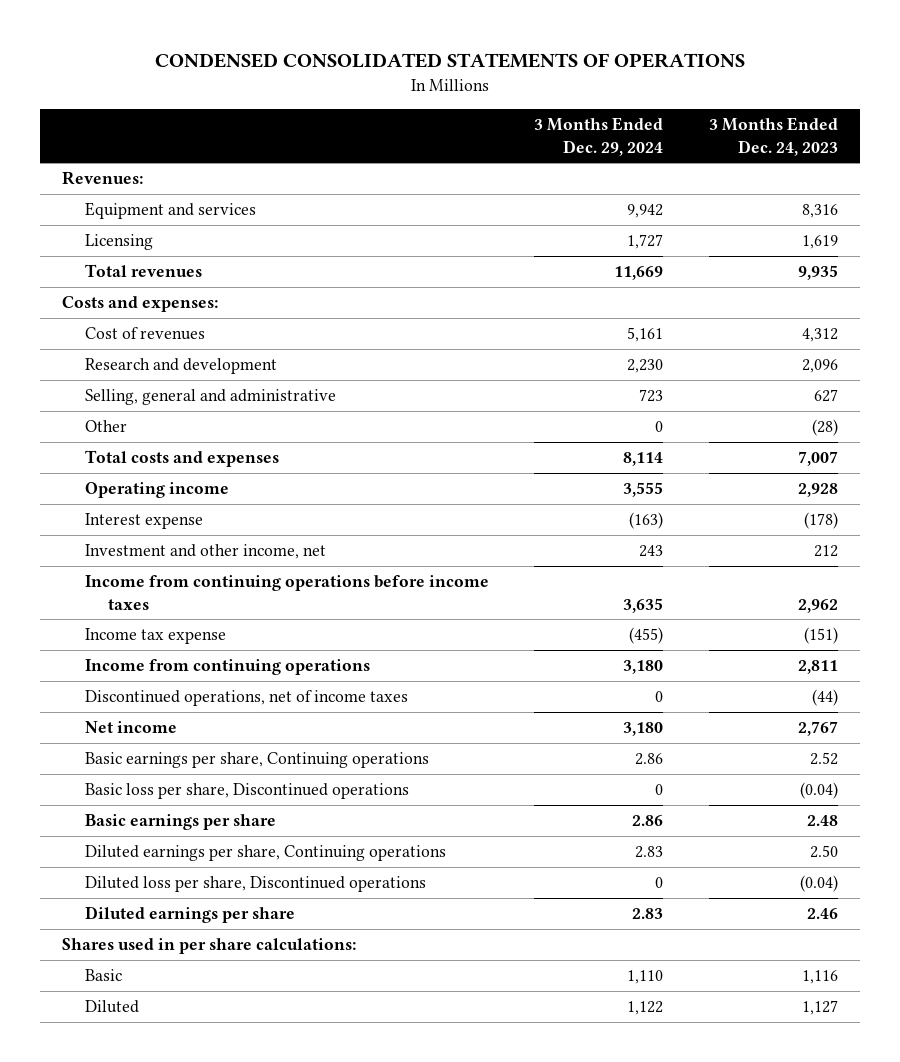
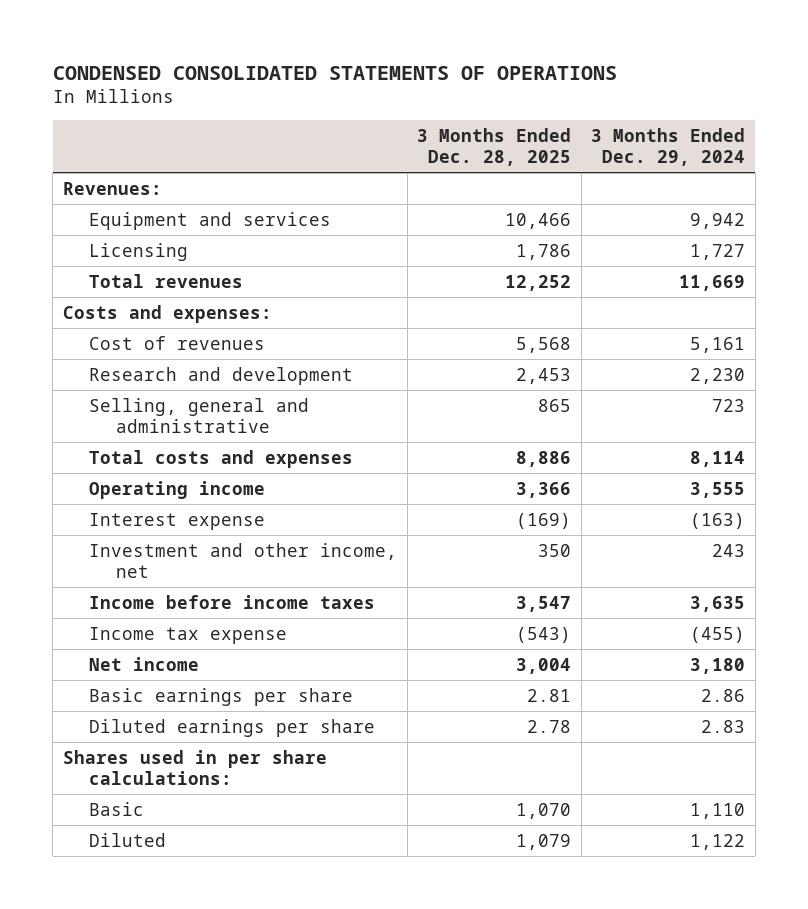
[708,116,838,156] 3 Months Ended Dec. 24, 2023 -> none
none -> [417,128,572,167] 3 Months Ended Dec. 28, 2025
[85,420,128,433] Other -> none
[85,575,490,610] Income from continuing operations before income taxes -> [89,594,376,609] Income before income taxes
[85,659,371,676] Income from continuing operations -> none
[85,690,409,707] Discontinued operations, net of income taxes -> none
[85,752,430,769] Basic earnings per share, Continuing operations -> none
[85,783,410,800] Basic loss per share, Discontinued operations -> none
[85,845,447,862] Diluted earnings per share, Continuing operations -> none
[85,876,427,893] Diluted loss per share, Discontinued operations -> none

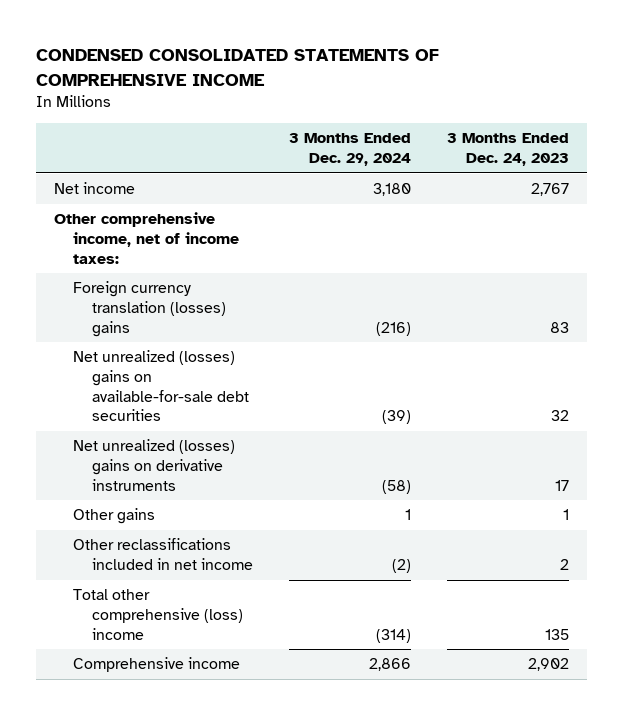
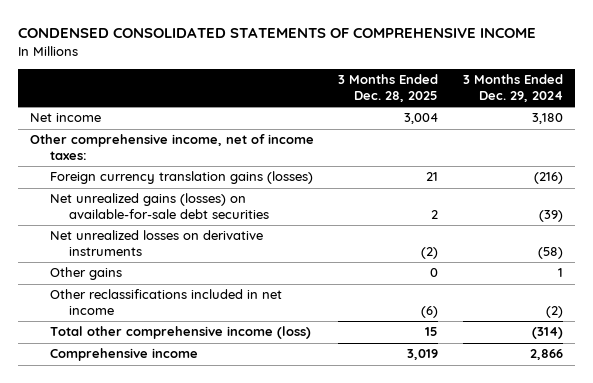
[446,133,569,166] 3 Months Ended Dec. 24, 2023 -> none
none -> [338,74,439,102] 3 Months Ended Dec. 28, 2025
[73,281,227,337] Foreign currency translation (losses) gains -> [49,171,313,185] Foreign currency translation gains (losses)
[73,350,250,422] Net unrealized (losses) gains on available-for-sale debt securities -> [49,193,270,219] Net unrealized gains (losses) on available-for-sale debt securities
[73,439,236,491] Net unrealized (losses) gains on derivative instruments -> [49,230,263,256] Net unrealized losses on derivative instruments
[73,589,244,640] Total other comprehensive (loss) income -> [49,326,311,340] Total other comprehensive income (loss)

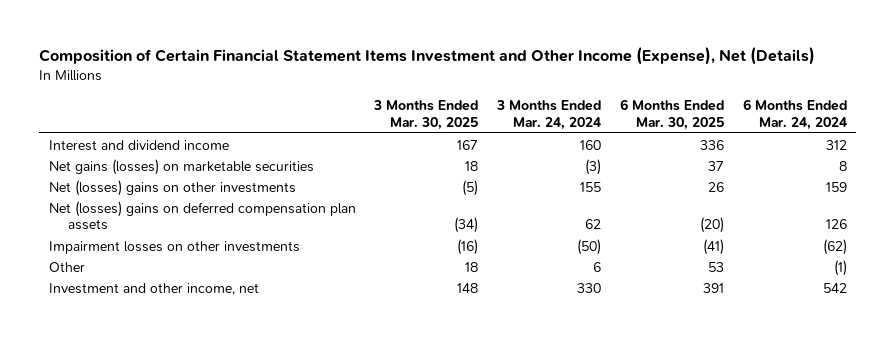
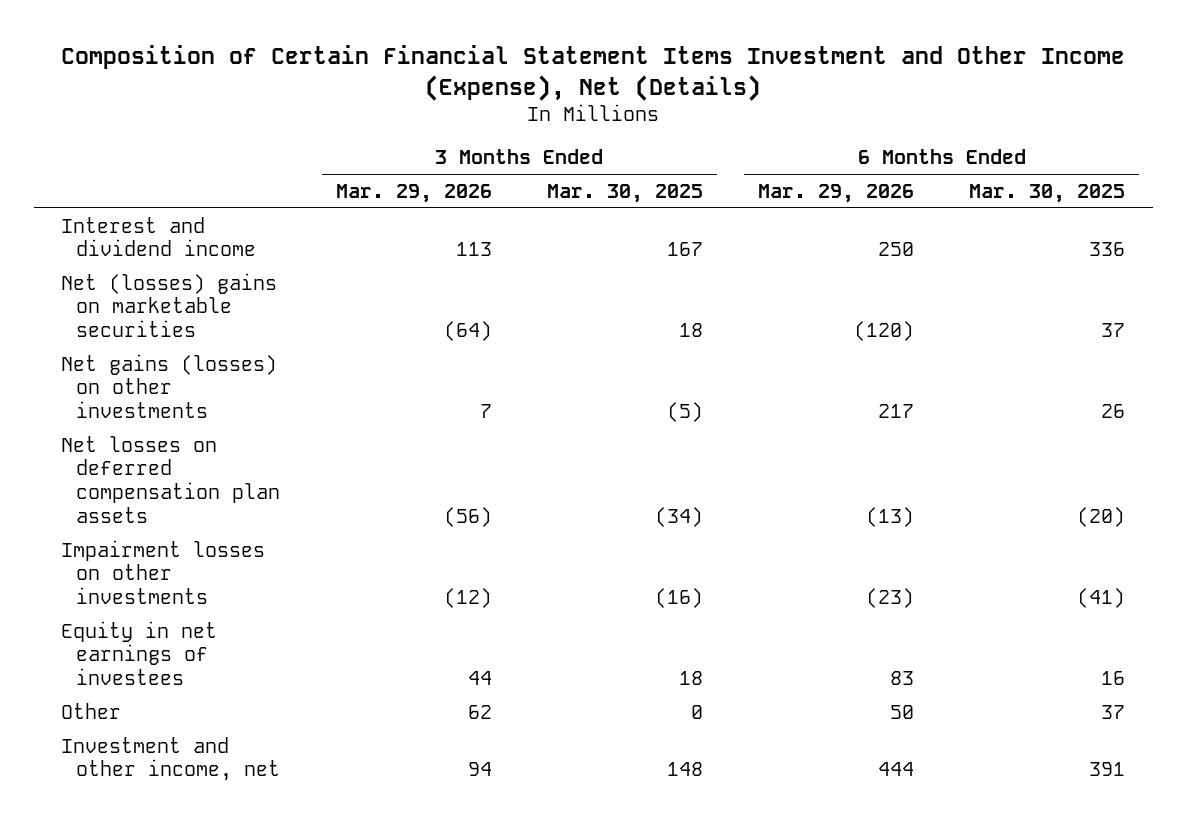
[496,99,602,130] 3 Months Ended Mar. 24, 2024 -> none
[742,98,847,130] 6 Months Ended Mar. 24, 2024 -> none
none -> [335,183,492,203] Mar. 29, 2026
none -> [757,183,914,203] Mar. 29, 2026
[48,158,314,175] Net gains (losses) on marketable securities -> [61,272,278,338] Net (losses) gains on marketable securities
[48,179,296,196] Net (losses) gains on other investments -> [61,353,278,419] Net gains (losses) on other investments
[48,200,356,231] Net (losses) gains on deferred compensation plan assets -> [61,435,281,523] Net losses on deferred compensation plan assets
none -> [61,620,218,686] Equity in net earnings of investees
[465,261,479,272] 18 -> [690,704,703,719] 0
[708,261,725,272] 53 -> [1101,704,1126,719] 37

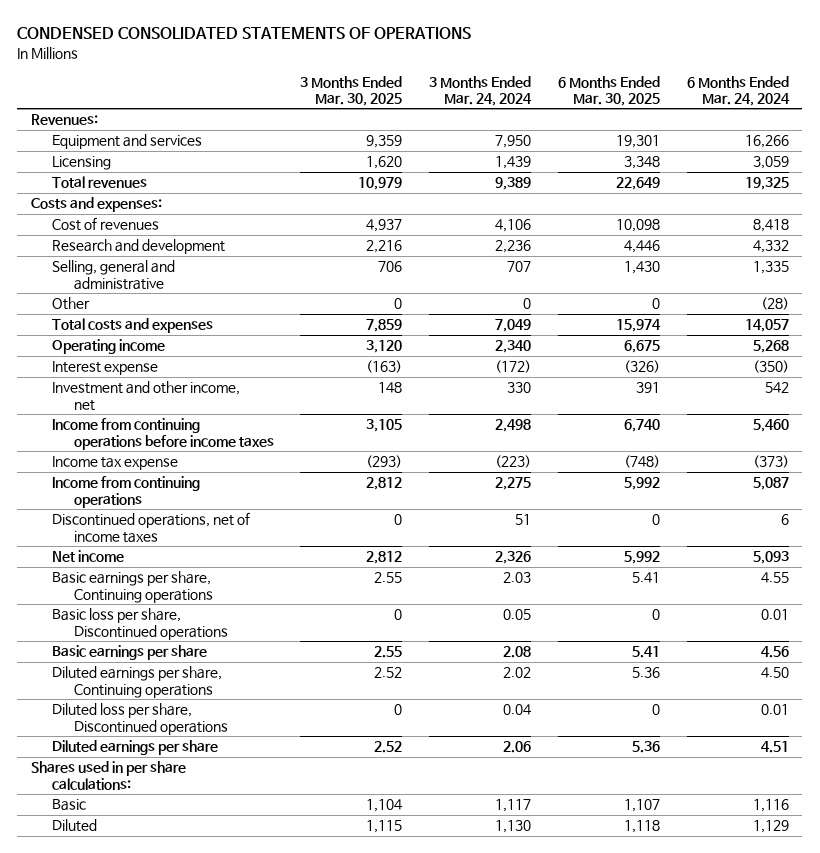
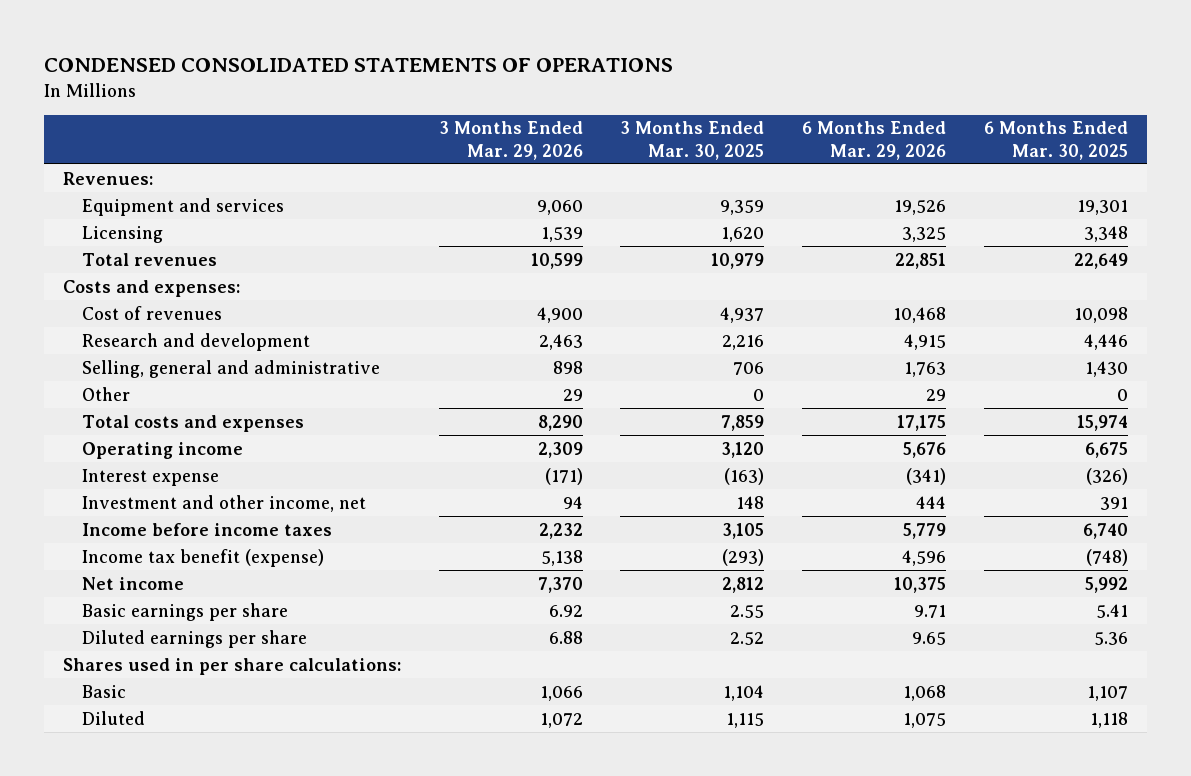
[429,75,533,107] 3 Months Ended Mar. 24, 2024 -> none
[687,75,791,107] 6 Months Ended Mar. 24, 2024 -> none
none -> [438,121,583,160] 3 Months Ended Mar. 29, 2026
none -> [802,121,947,160] 6 Months Ended Mar. 29, 2026
[52,476,201,508] Income from continuing operations -> none
[52,512,251,543] Discontinued operations, net of income taxes -> none
[52,418,274,450] Income from continuing operations before income taxes -> [82,522,333,536] Income before income taxes
[52,456,179,471] Income tax expense -> [82,548,325,567] Income tax benefit (expense)
[52,571,213,603] Basic earnings per share, Continuing operations -> none
[52,608,228,640] Basic loss per share, Discontinued operations -> none
[52,666,223,698] Diluted earnings per share, Continuing operations -> none
[52,703,228,735] Diluted loss per share, Discontinued operations -> none

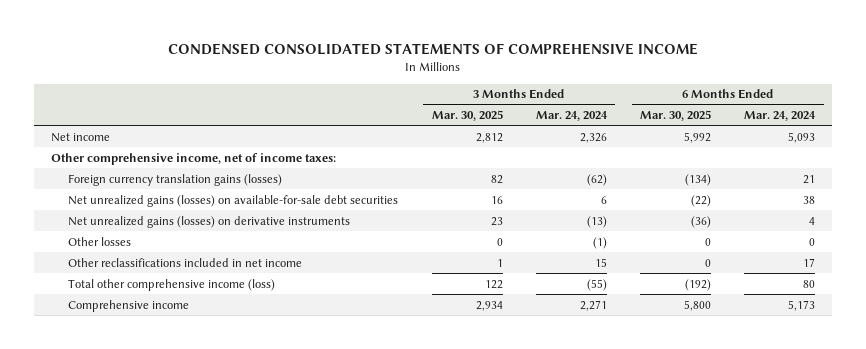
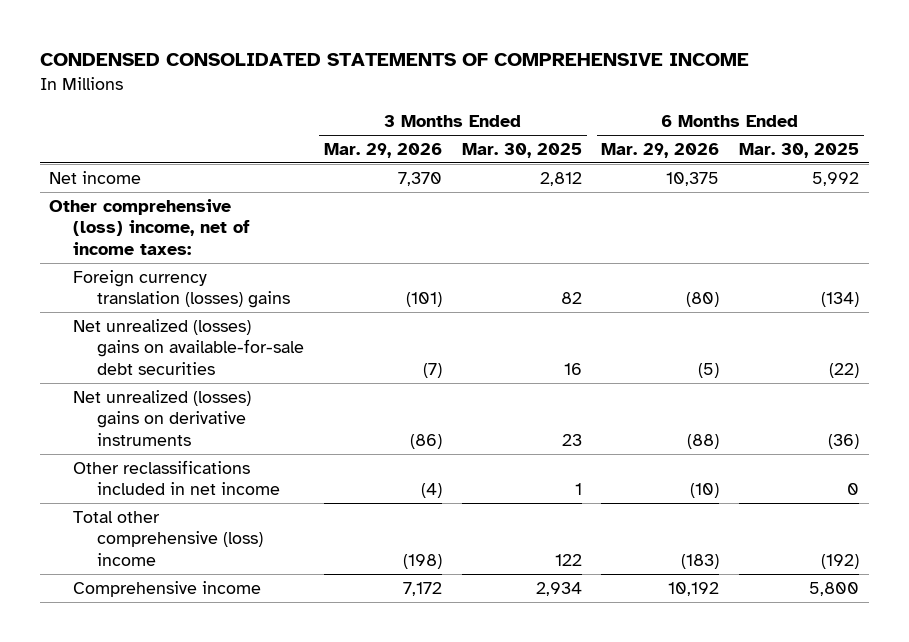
[535,110,608,121] Mar. 24, 2024 -> none
[744,110,817,121] Mar. 24, 2024 -> none
none -> [323,142,442,158] Mar. 29, 2026
none -> [601,142,720,158] Mar. 29, 2026
[68,236,132,246] Other losses -> none
[50,152,336,165] Other comprehensive income, net of income taxes: -> [49,198,251,255] Other comprehensive (loss) income, net of income taxes:
[68,173,283,186] Foreign currency translation gains (losses) -> [73,269,290,309] Foreign currency translation (losses) gains
[68,194,399,207] Net unrealized gains (losses) on available-for-sale debt securities -> [73,318,304,375] Net unrealized (losses) gains on available-for-sale debt securities
[68,215,351,228] Net unrealized gains (losses) on derivative instruments -> [73,389,252,446] Net unrealized (losses) gains on derivative instruments
[68,278,276,291] Total other comprehensive income (loss) -> [73,510,263,566] Total other comprehensive (loss) income

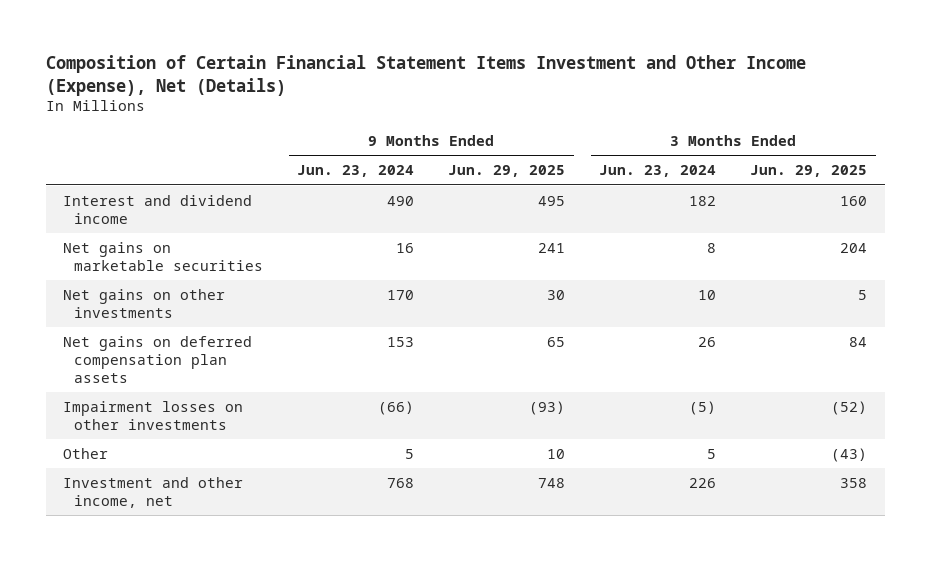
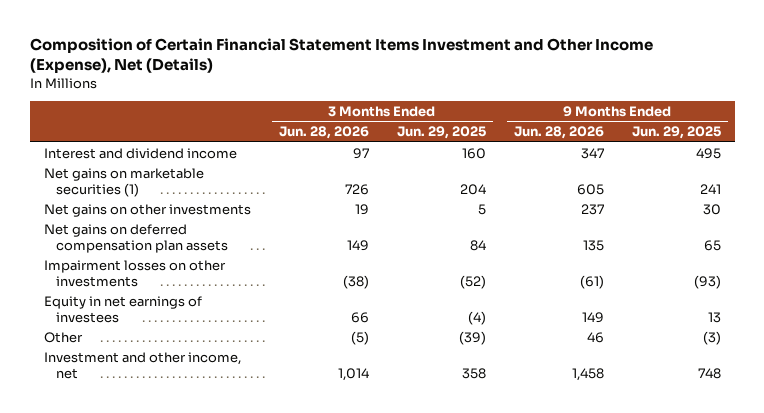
[297,165,415,178] Jun. 23, 2024 -> none
[599,165,717,178] Jun. 23, 2024 -> none
none -> [278,126,369,140] Jun. 28, 2026
none -> [513,126,604,140] Jun. 28, 2026
[63,242,264,271] Net gains on marketable securities -> [43,167,204,197] Net gains on marketable securities (1)
none -> [43,295,202,323] Equity in net earnings of investees
[547,449,566,460] 10 -> [702,330,721,345] (3)
[831,448,868,463] (43) -> [458,330,486,345] (39)

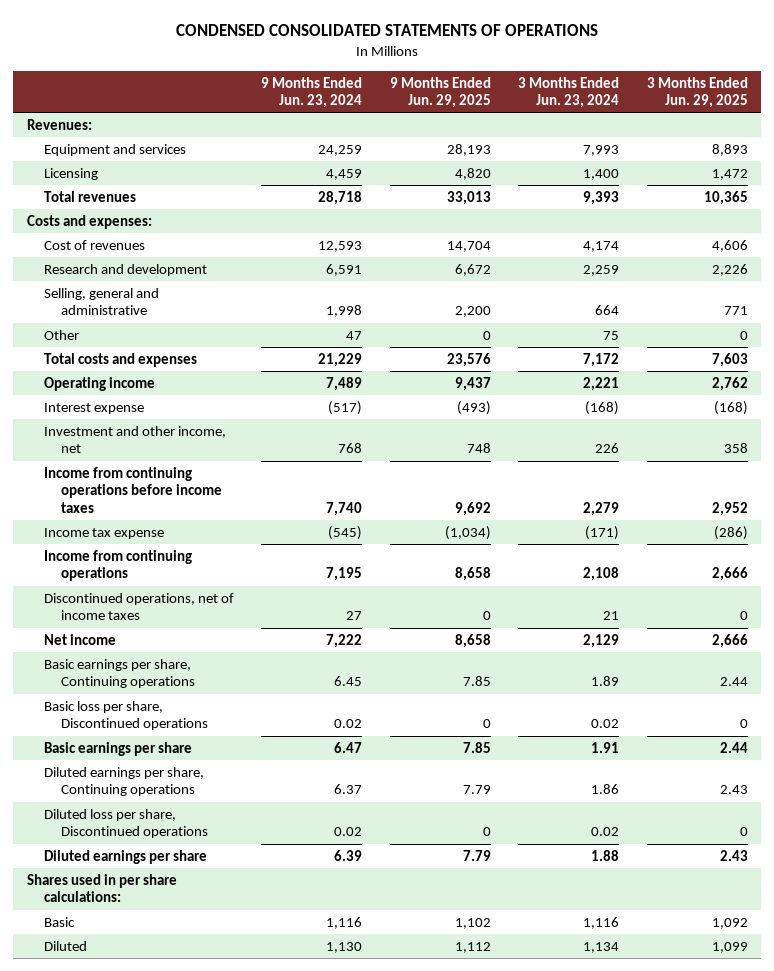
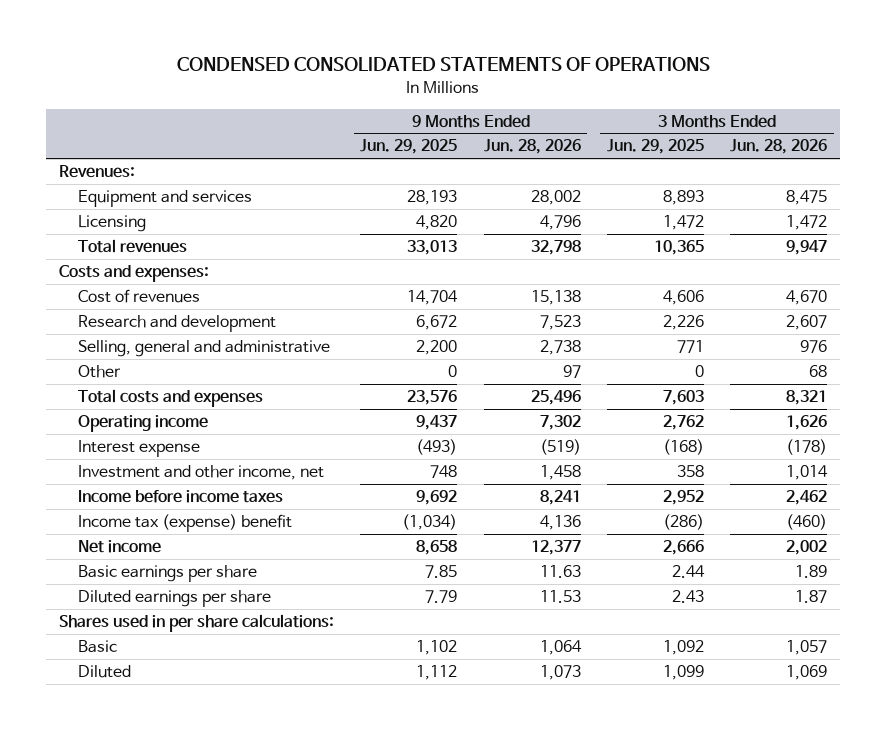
[261,76,363,109] 9 Months Ended Jun. 23, 2024 -> none
[518,76,620,109] 3 Months Ended Jun. 23, 2024 -> none
none -> [483,139,581,155] Jun. 28, 2026
none -> [730,139,828,155] Jun. 28, 2026
[43,549,192,582] Income from continuing operations -> none
[43,592,234,621] Discontinued operations, net of income taxes -> none
[43,466,223,513] Income from continuing operations before income taxes -> [77,490,283,504] Income before income taxes
[43,527,164,539] Income tax expense -> [77,514,292,533] Income tax (expense) benefit
[43,658,196,689] Basic earnings per share, Continuing operations -> none
[43,700,209,731] Basic loss per share, Discontinued operations -> none
[43,766,204,797] Diluted earnings per share, Continuing operations -> none
[43,808,209,839] Diluted loss per share, Discontinued operations -> none

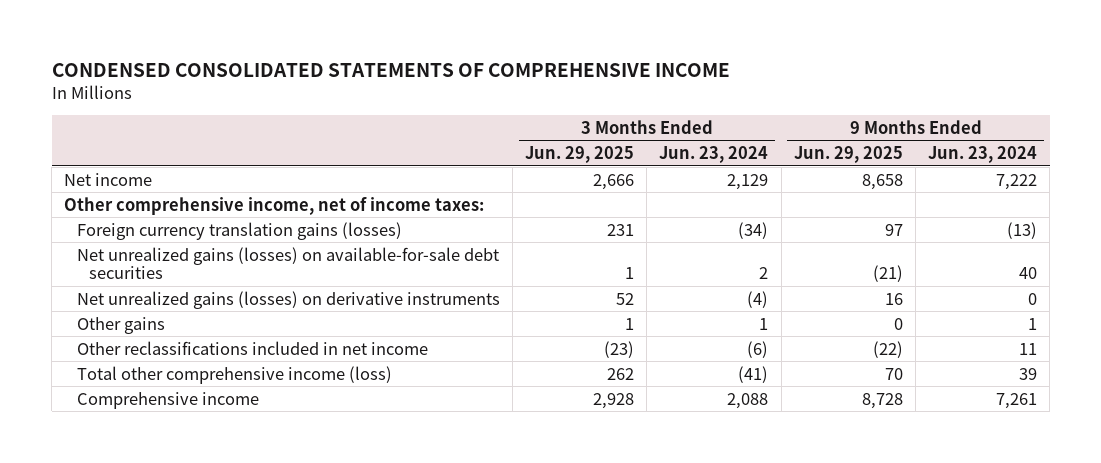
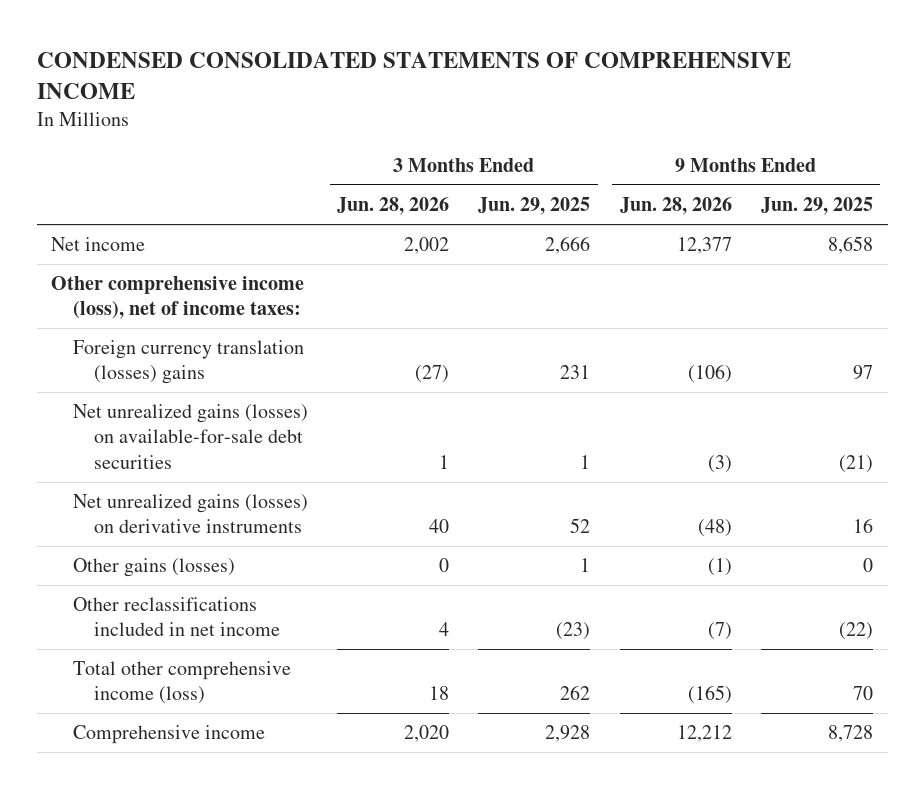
[659,146,769,164] Jun. 23, 2024 -> none
[928,146,1038,164] Jun. 23, 2024 -> none
none -> [337,197,450,216] Jun. 28, 2026
none -> [619,197,732,216] Jun. 28, 2026
[64,196,485,215] Other comprehensive income, net of income taxes: -> [51,276,305,320] Other comprehensive income (loss), net of income taxes:
[76,221,402,240] Foreign currency translation gains (losses) -> [72,340,304,385] Foreign currency translation (losses) gains
[76,316,165,334] Other gains -> [72,558,235,578] Other gains (losses)

